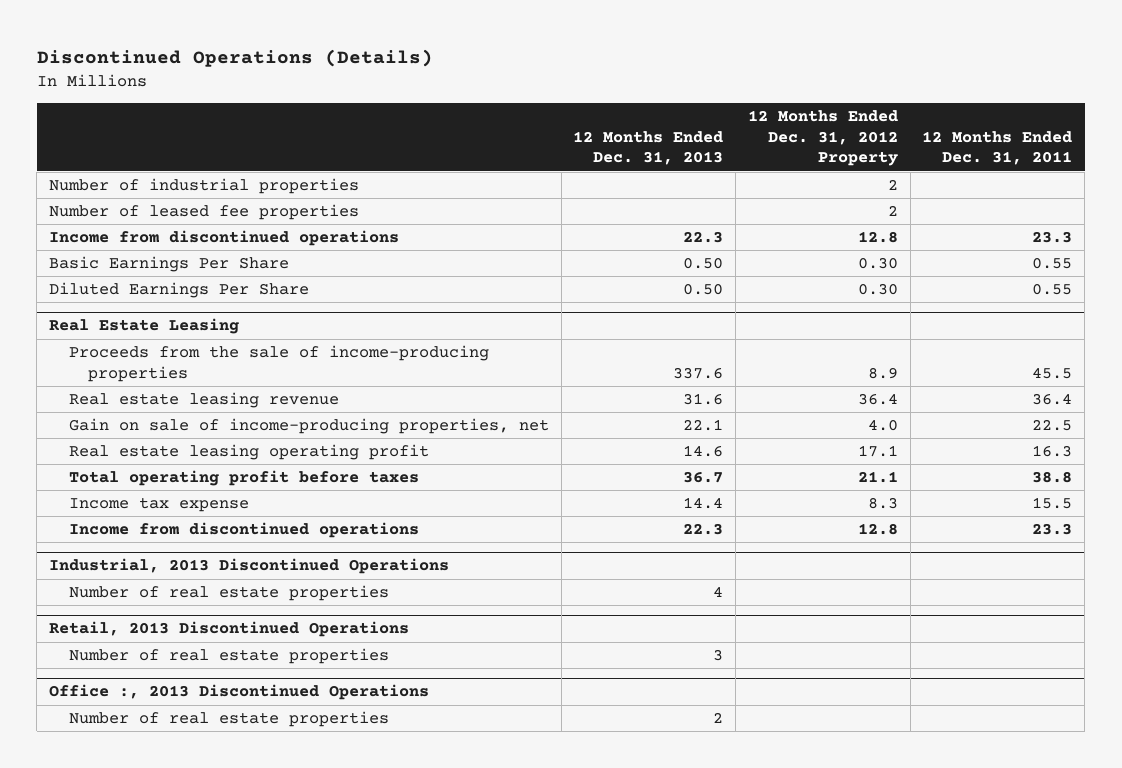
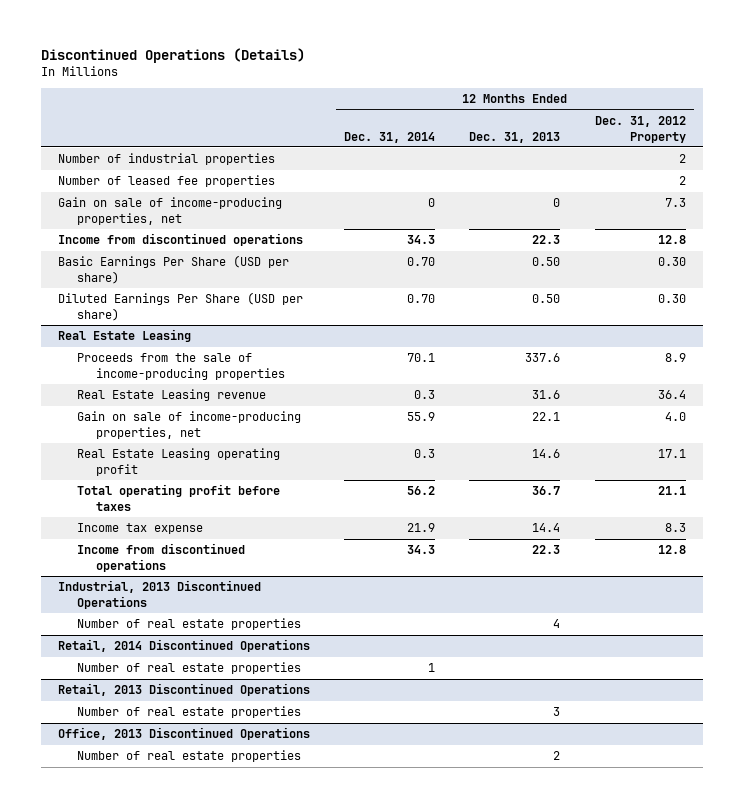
[922,130,1073,166] 12 Months Ended Dec. 31, 2011 -> none
none -> [344,131,436,143] Dec. 31, 2014
none -> [57,197,282,225] Gain on sale of income-producing properties, net
[49,255,290,272] Basic Earnings Per Share -> [57,255,289,284] Basic Earnings Per Share (USD per share)
[49,281,310,298] Diluted Earnings Per Share -> [57,292,303,321] Diluted Earnings Per Share (USD per share)
[68,391,339,408] Real estate leasing revenue -> [77,389,267,402] Real Estate Leasing revenue
[68,443,429,460] Real estate leasing operating profit -> [77,448,281,476] Real Estate Leasing operating profit
none -> [57,639,310,653] Retail, 2014 Discontinued Operations
none -> [77,662,302,675] Number of real estate properties
[49,684,430,701] Office :, 2013 Discontinued Operations -> [57,727,310,741] Office, 2013 Discontinued Operations

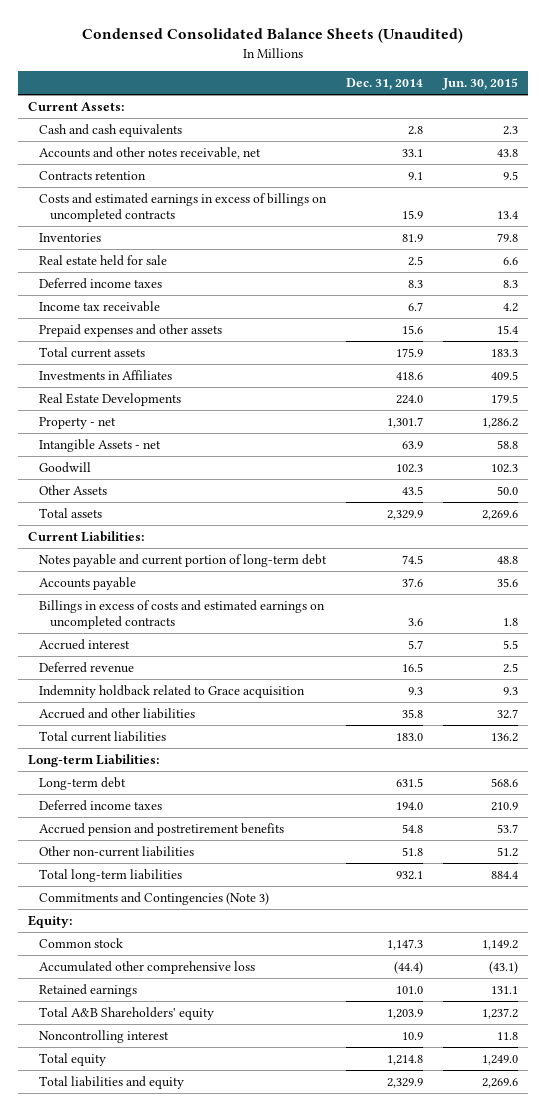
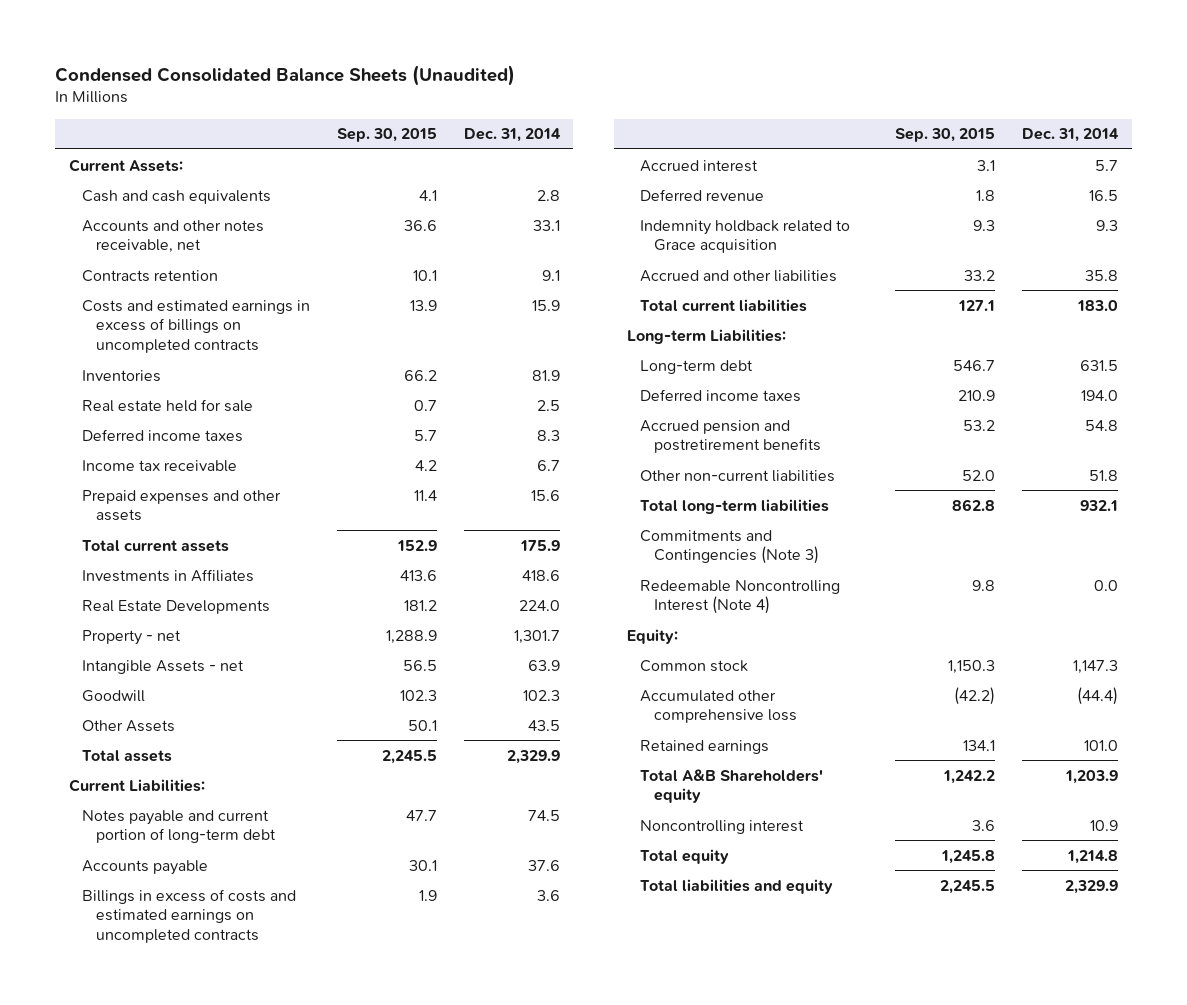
[442,78,519,91] Jun. 30, 2015 -> none
none -> [337,128,438,143] Sep. 30, 2015
none -> [640,579,841,615] Redeemable Noncontrolling Interest (Note 4)

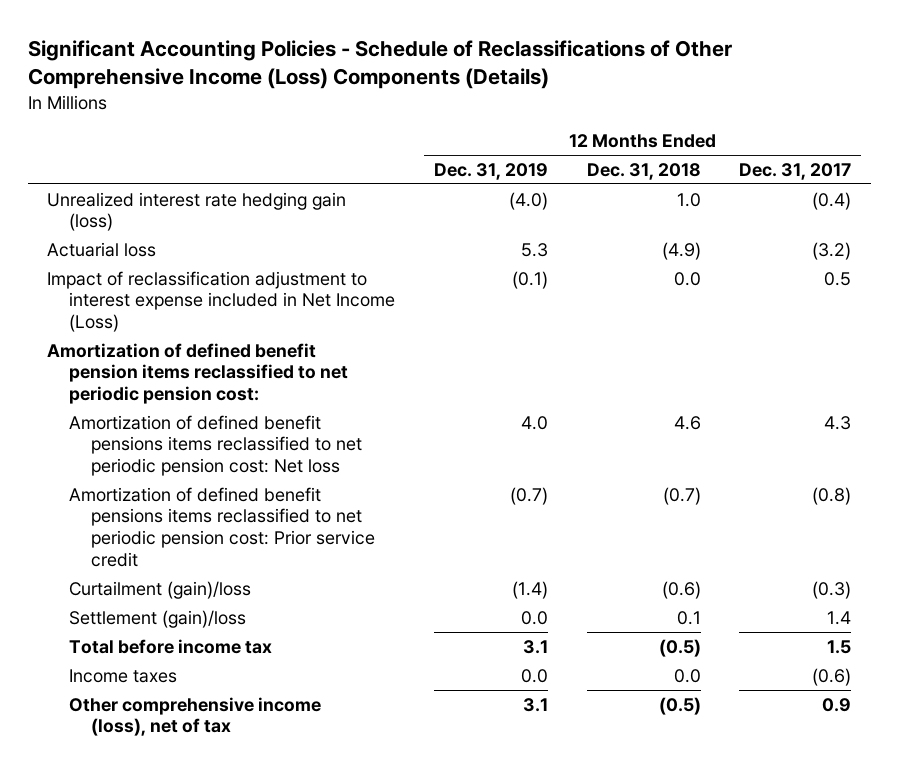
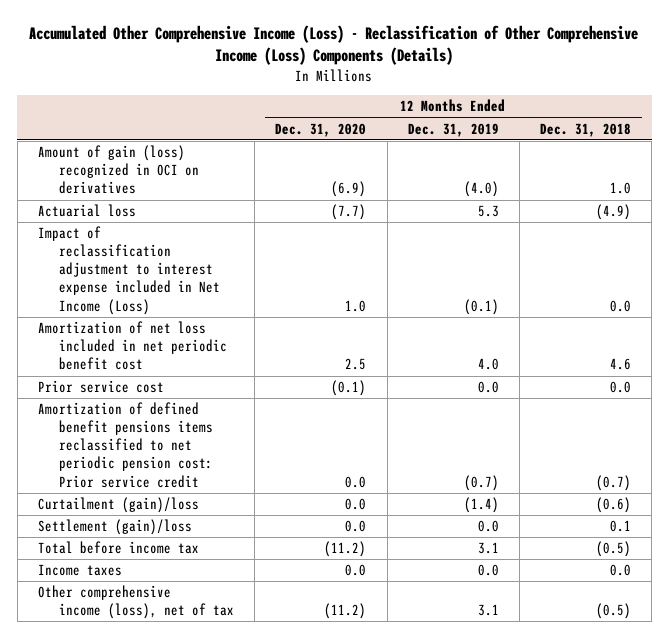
[28,40,733,90] Significant Accounting Policies - Schedule of Reclassifications of Other Comprehensive Income (Loss) Components (Details) -> [29,25,639,66] Accumulated Other Comprehensive Income (Loss) - Reclassification of Other Comprehensive Income (Loss) Components (Details)
[739,162,852,180] Dec. 31, 2017 -> none
none -> [275,122,367,137] Dec. 31, 2020
[47,191,347,232] Unrealized interest rate hedging gain (loss) -> [37,145,200,195] Amount of gain (loss) recognized in OCI on derivatives
[47,342,349,405] Amortization of defined benefit pension items reclassified to net periodic pension cost: -> none
[69,414,362,477] Amortization of defined benefit pensions items reclassified to net periodic pension cost: Net loss -> [37,321,228,371] Amortization of net loss included in net periodic benefit cost
none -> [37,380,164,394] Prior service cost

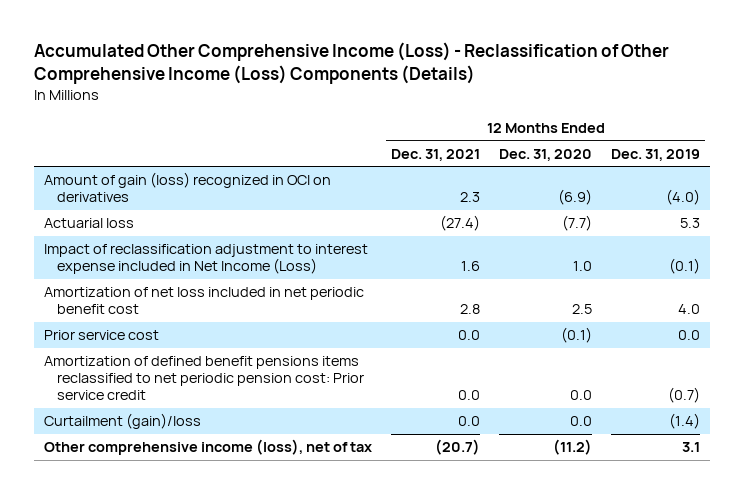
[540,122,632,137] Dec. 31, 2018 -> none
none -> [391,148,481,161] Dec. 31, 2021
[37,519,192,536] Settlement (gain)/loss -> none
[37,541,199,555] Total before income tax -> none
[37,564,122,577] Income taxes -> none

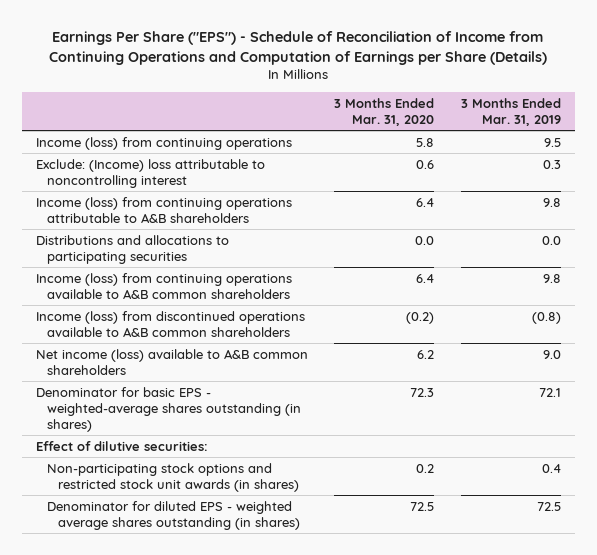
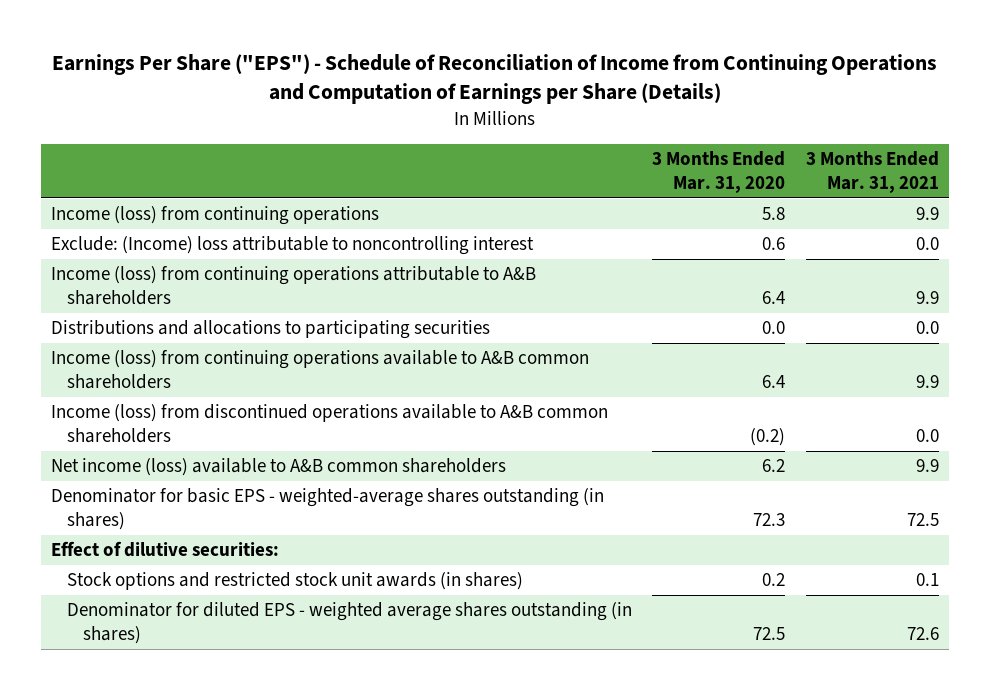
[461,97,562,126] 3 Months Ended Mar. 31, 2019 -> none
none -> [805,150,939,193] 3 Months Ended Mar. 31, 2021
[46,462,300,492] Non-participating stock options and restricted stock unit awards (in shares) -> [67,572,524,591] Stock options and restricted stock unit awards (in shares)

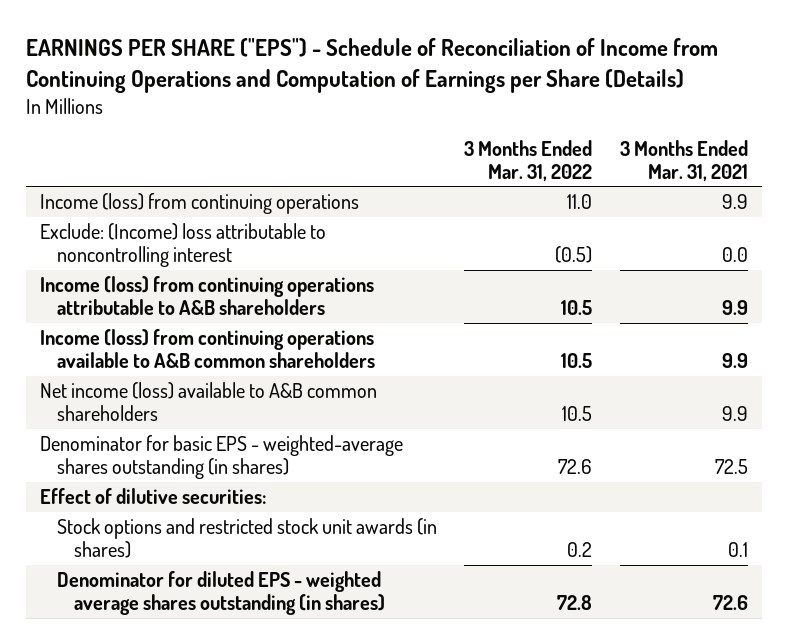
[51,54,937,105] Earnings Per Share ("EPS") - Schedule of Reconciliation of Income from Continuing Operations and Computation of Earnings per Share (Details) -> [25,38,718,94] EARNINGS PER SHARE ("EPS") - Schedule of Reconciliation of Income from Continuing Operations and Computation of Earnings per Share (Details)
[652,150,786,193] 3 Months Ended Mar. 31, 2020 -> none
none -> [464,139,593,181] 3 Months Ended Mar. 31, 2022
[51,320,491,340] Distributions and allocations to participating securities -> none
[51,404,609,444] Income (loss) from discontinued operations available to A&B common shareholders -> none

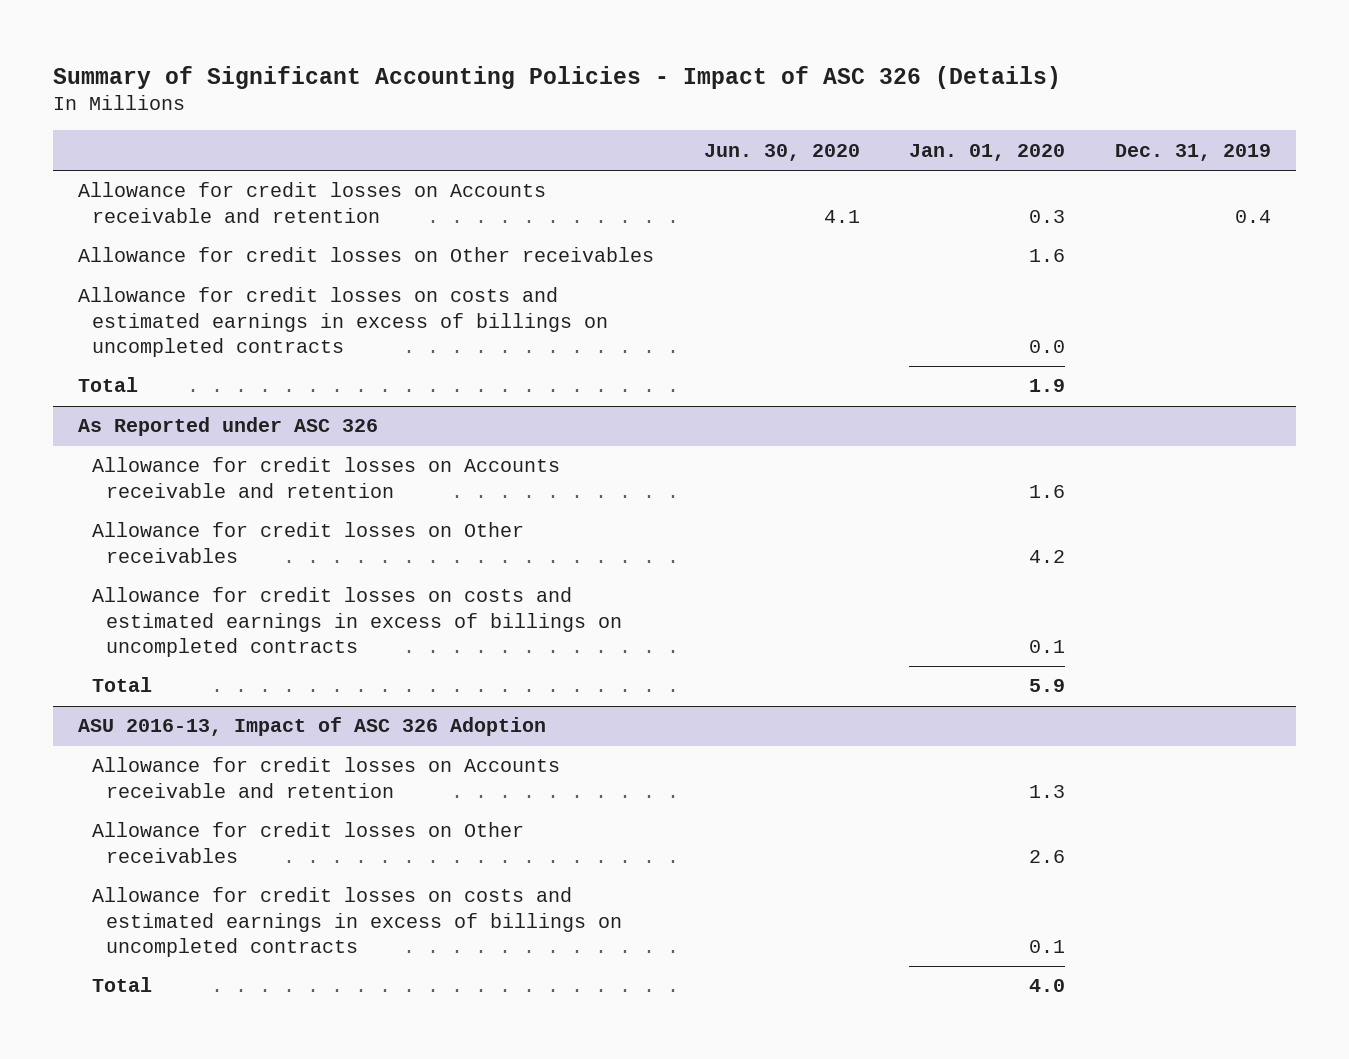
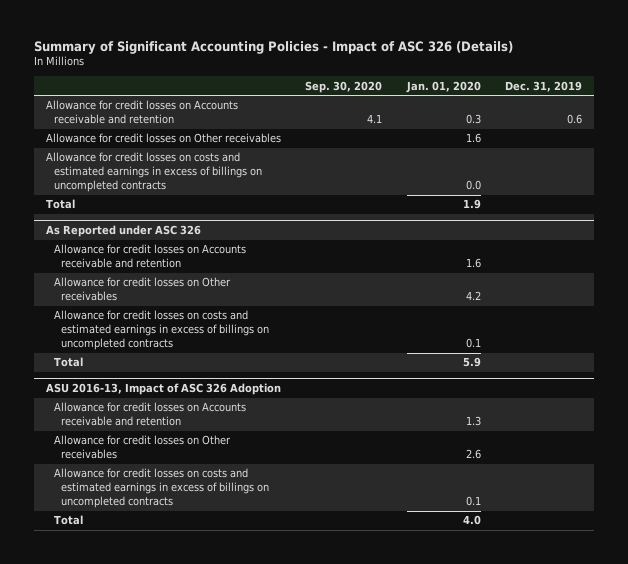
[703,143,860,161] Jun. 30, 2020 -> none
none -> [305,80,383,93] Sep. 30, 2020
[1235,209,1272,223] 0.4 -> [566,114,582,125] 0.6

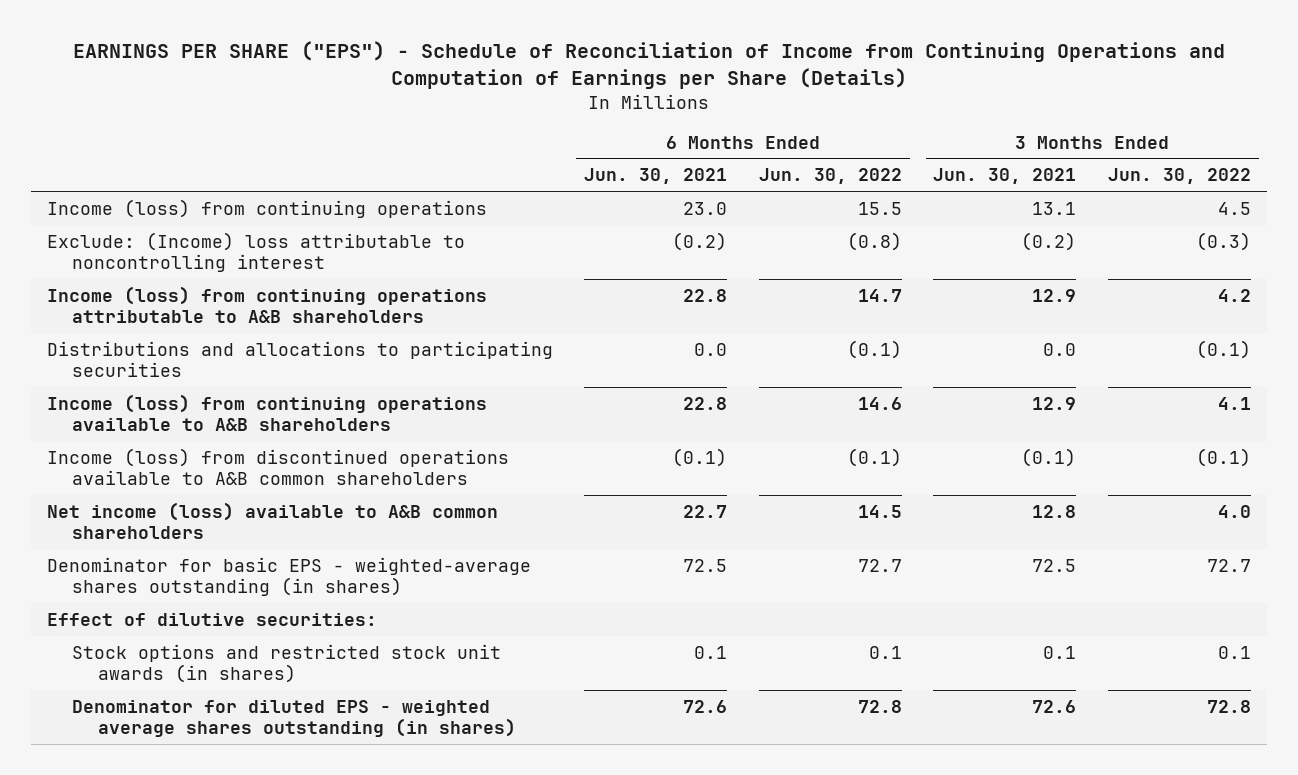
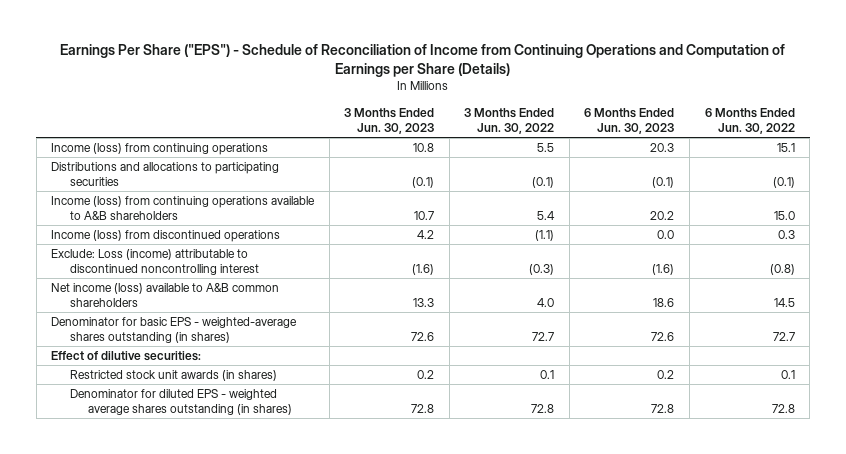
[72,40,1225,89] EARNINGS PER SHARE ("EPS") - Schedule of Reconciliation of Income from Continuing Operations and Computation of Earnings per Share (Details) -> [59,44,785,77] Earnings Per Share ("EPS") - Schedule of Reconciliation of Income from Continuing Operations and Computation of Earnings per Share (Details)
[584,168,728,185] Jun. 30, 2021 -> none
[933,168,1077,185] Jun. 30, 2021 -> none
none -> [344,107,435,134] 3 Months Ended Jun. 30, 2023
none -> [584,107,675,134] 6 Months Ended Jun. 30, 2023
[46,231,465,272] Exclude: (Income) loss attributable to noncontrolling interest -> none
[46,285,487,323] Income (loss) from continuing operations attributable to A&B shareholders -> none
[857,201,902,215] 15.5 -> [776,143,795,153] 15.1
[1218,201,1252,215] 4.5 -> [537,143,555,153] 5.5
[857,396,902,410] 14.6 -> [773,211,795,221] 15.0
[1218,396,1252,410] 4.1 -> [537,211,556,221] 5.4
[46,447,509,485] Income (loss) from discontinued operations available to A&B common shareholders -> [51,230,281,243] Income (loss) from discontinued operations
[846,447,902,467] (0.1) -> [777,230,795,240] 0.3
[1196,447,1252,467] (0.1) -> [535,230,555,242] (1.1)
none -> [51,249,259,276] Exclude: Loss (income) attributable to discontinued noncontrolling interest
[72,643,502,683] Stock options and restricted stock unit awards (in shares) -> [69,370,277,382] Restricted stock unit awards (in shares)

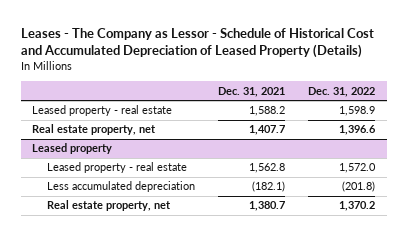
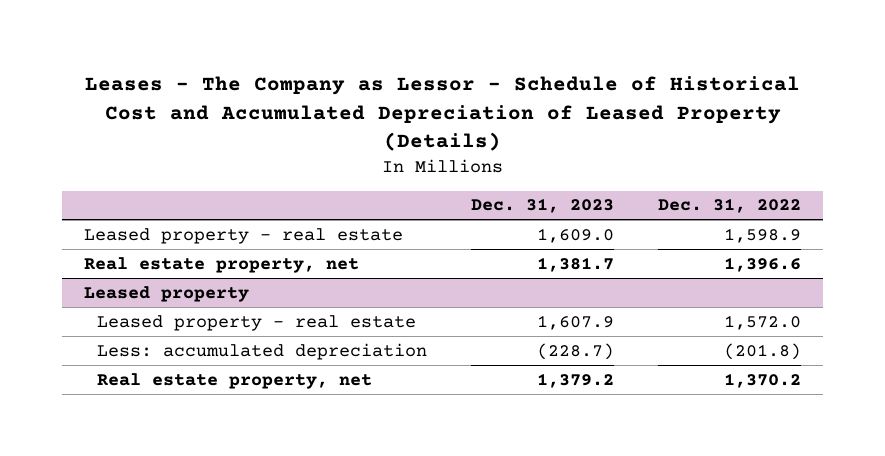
[218,86,286,97] Dec. 31, 2021 -> none
none -> [471,198,615,214] Dec. 31, 2023
[47,181,196,193] Less accumulated depreciation -> [97,342,428,360] Less: accumulated depreciation

